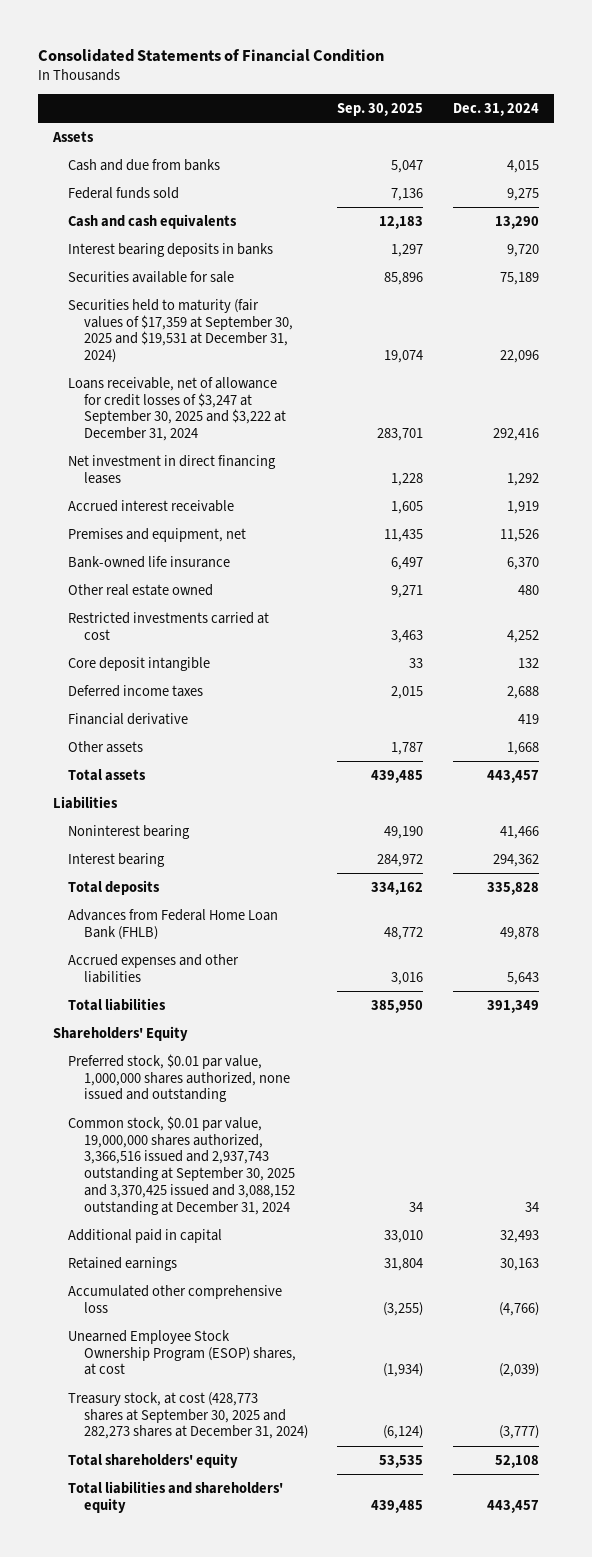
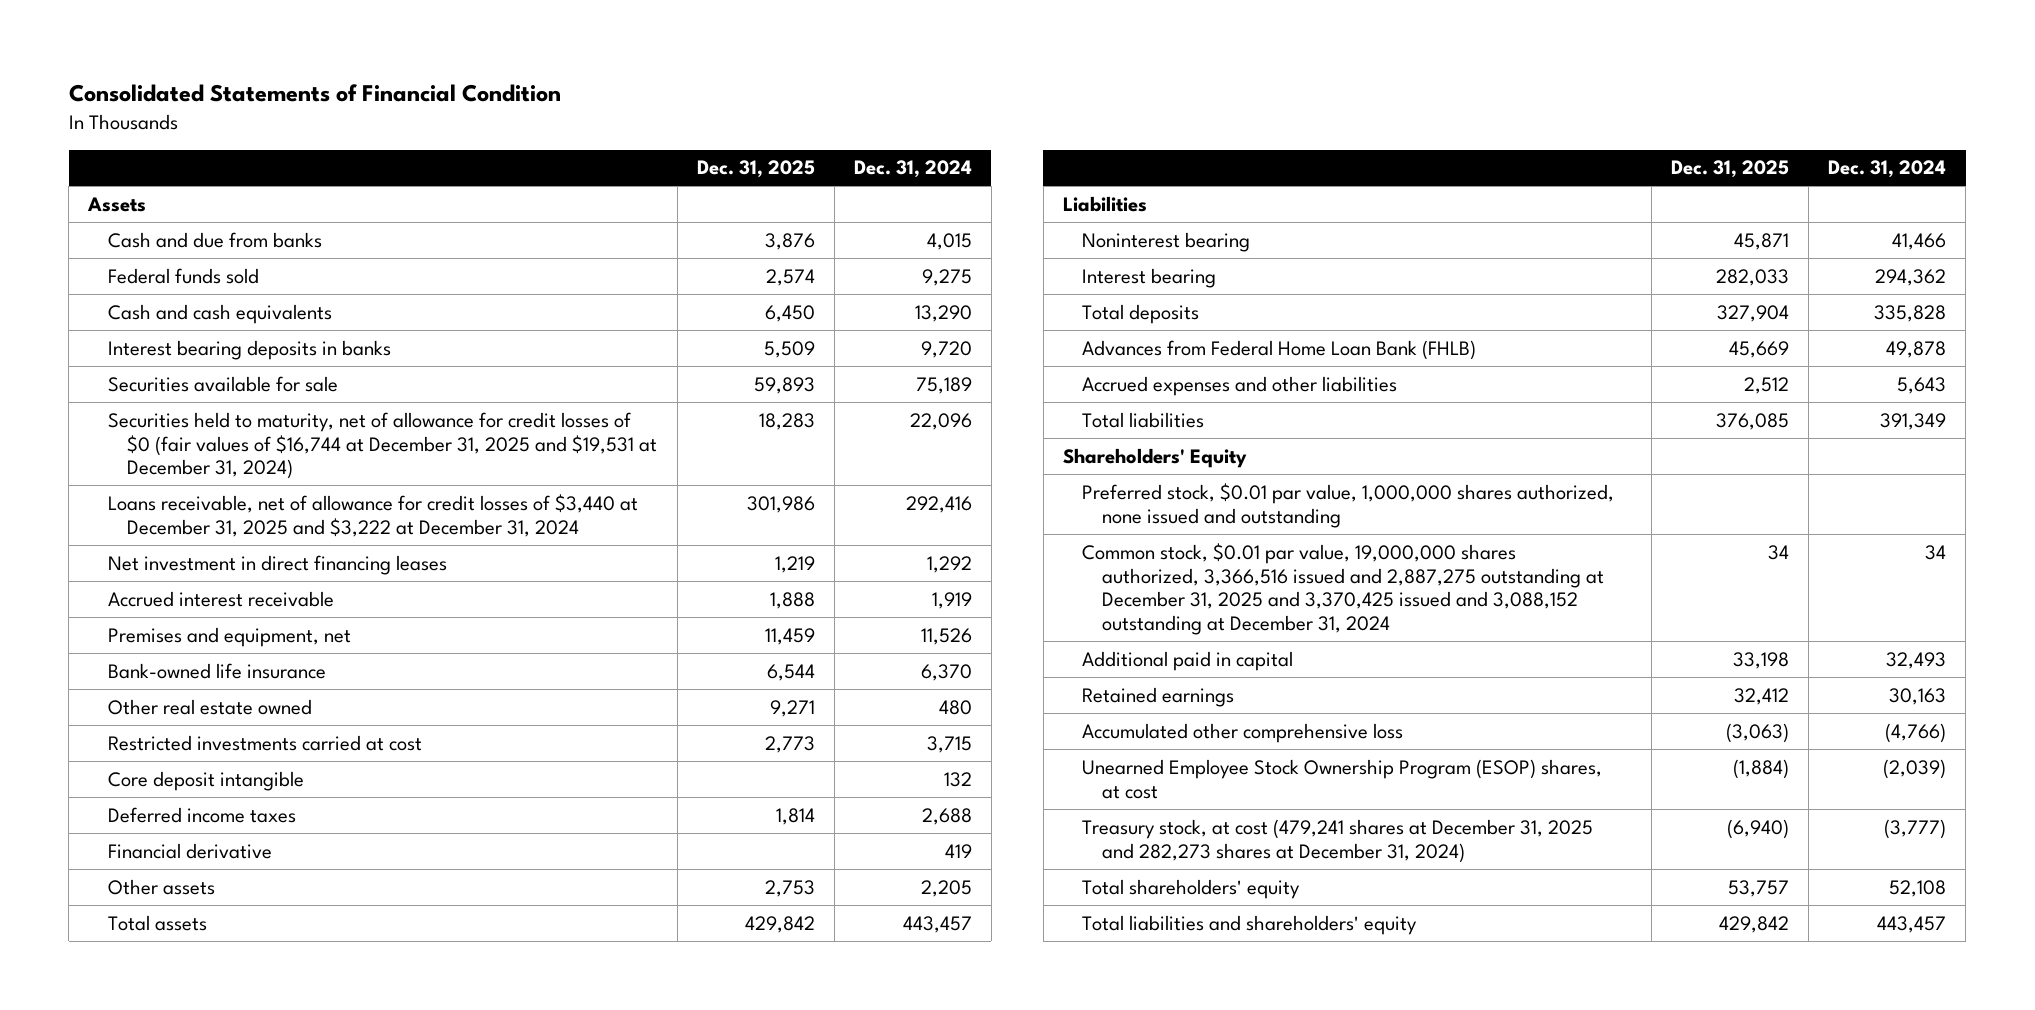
[337,102,424,116] Sep. 30, 2025 -> none
none -> [696,160,815,179] Dec. 31, 2025
[68,298,293,364] Securities held to maturity (fair values of $17,359 at September 30, 2025 and $19,531 at December 31, 2024) -> [107,411,658,480] Securities held to maturity, net of allowance for credit losses of $0 (fair values of $16,744 at December 31, 2025 and $19,531 at December 31, 2024)
[68,376,286,442] Loans receivable, net of allowance for credit losses of $3,247 at September 30, 2025 and $3,222 at December 31, 2024 -> [107,493,638,537] Loans receivable, net of allowance for credit losses of $3,440 at December 31, 2025 and $3,222 at December 31, 2024
[506,629,539,643] 4,252 -> [926,735,972,753] 3,715
[506,741,539,755] 1,668 -> [920,879,972,897] 2,205
[68,1115,295,1215] Common stock, $0.01 par value, 19,000,000 shares authorized, 3,366,516 issued and 2,937,743 outstanding at September 30, 2025 and 3,370,425 issued and 3,088,152 outstanding at December 31, 2024 -> [1082,542,1605,636] Common stock, $0.01 par value, 19,000,000 shares authorized, 3,366,516 issued and 2,887,275 outstanding at December 31, 2025 and 3,370,425 issued and 3,088,152 outstanding at December 31, 2024
[68,1391,308,1440] Treasury stock, at cost (428,773 shares at September 30, 2025 and 282,273 shares at December 31, 2024) -> [1082,818,1594,863] Treasury stock, at cost (479,241 shares at December 31, 2025 and 282,273 shares at December 31, 2024)

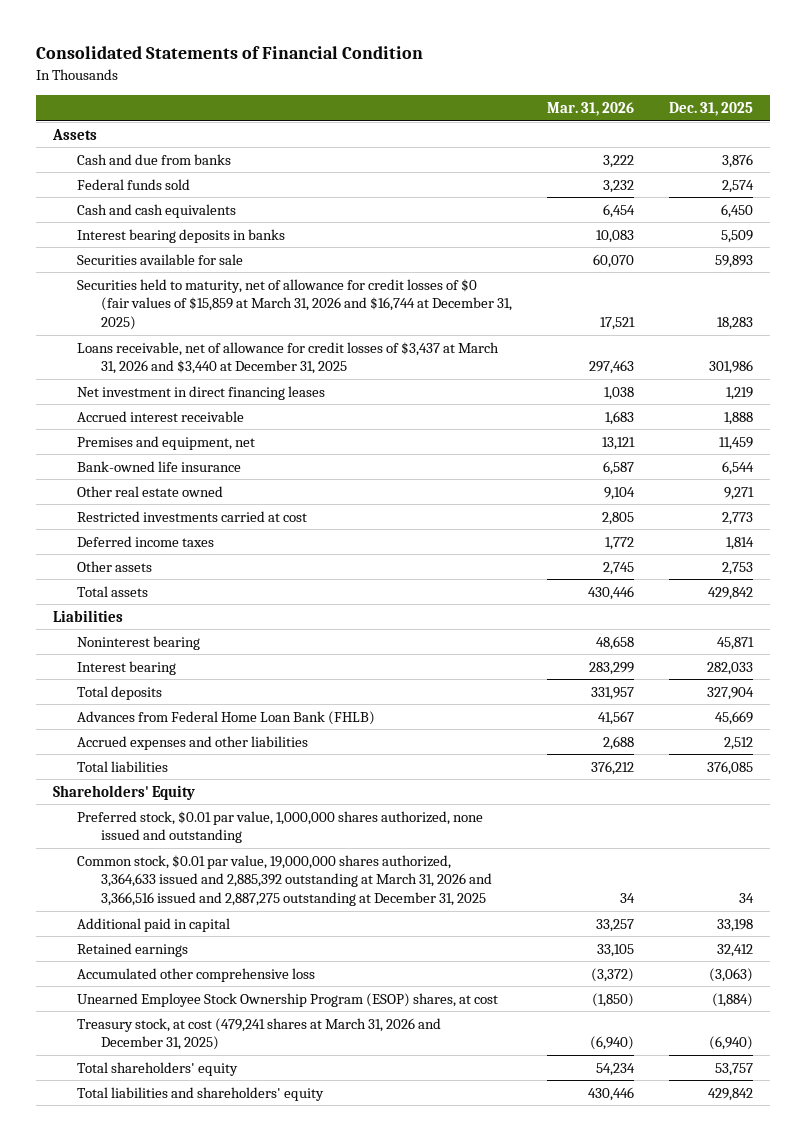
[853,160,972,179] Dec. 31, 2024 -> none
none -> [546,101,634,116] Mar. 31, 2026
[107,411,658,480] Securities held to maturity, net of allowance for credit losses of $0 (fair values of $16,744 at December 31, 2025 and $19,531 at December 31, 2024) -> [77,278,513,331] Securities held to maturity, net of allowance for credit losses of $0 (fair values of $15,859 at March 31, 2026 and $16,744 at December 31, 2025)
[107,493,638,537] Loans receivable, net of allowance for credit losses of $3,440 at December 31, 2025 and $3,222 at December 31, 2024 -> [77,341,500,375] Loans receivable, net of allowance for credit losses of $3,437 at March 31, 2026 and $3,440 at December 31, 2025
[107,770,304,791] Core deposit intangible -> none
[107,842,272,859] Financial derivative -> none
[1082,542,1605,636] Common stock, $0.01 par value, 19,000,000 shares authorized, 3,366,516 issued and 2,887,275 outstanding at December 31, 2025 and 3,370,425 issued and 3,088,152 outstanding at December 31, 2024 -> [77,854,493,907] Common stock, $0.01 par value, 19,000,000 shares authorized, 3,364,633 issued and 2,885,392 outstanding at March 31, 2026 and 3,366,516 issued and 2,887,275 outstanding at December 31, 2025
[1082,818,1594,863] Treasury stock, at cost (479,241 shares at December 31, 2025 and 282,273 shares at December 31, 2024) -> [77,1017,442,1051] Treasury stock, at cost (479,241 shares at March 31, 2026 and December 31, 2025)

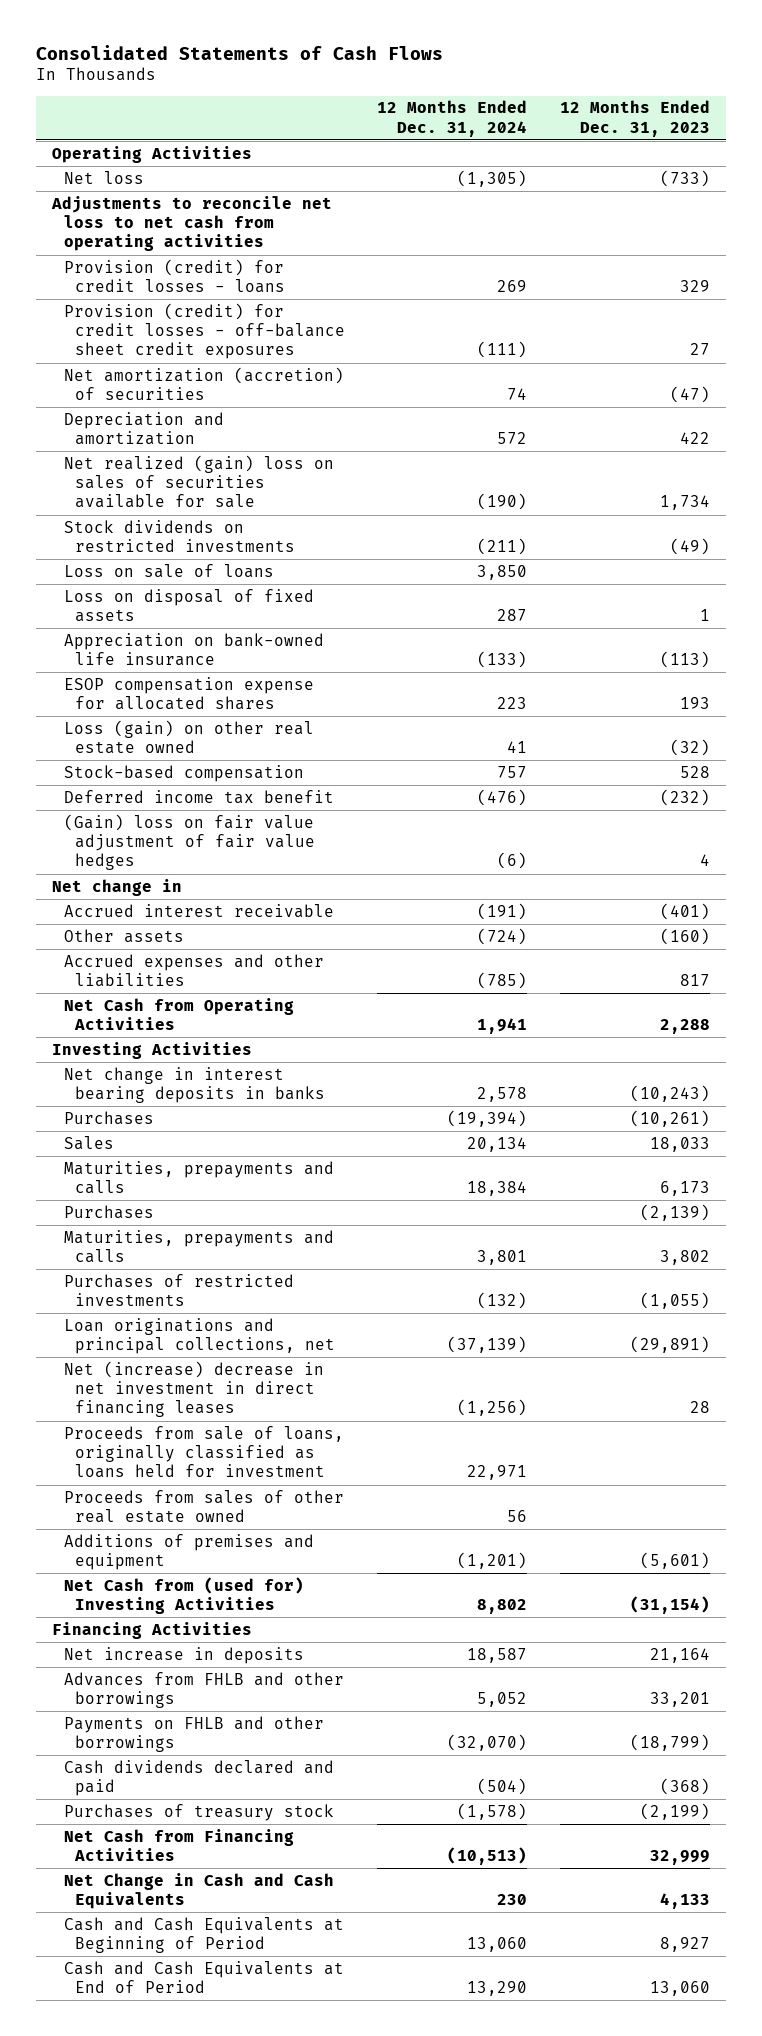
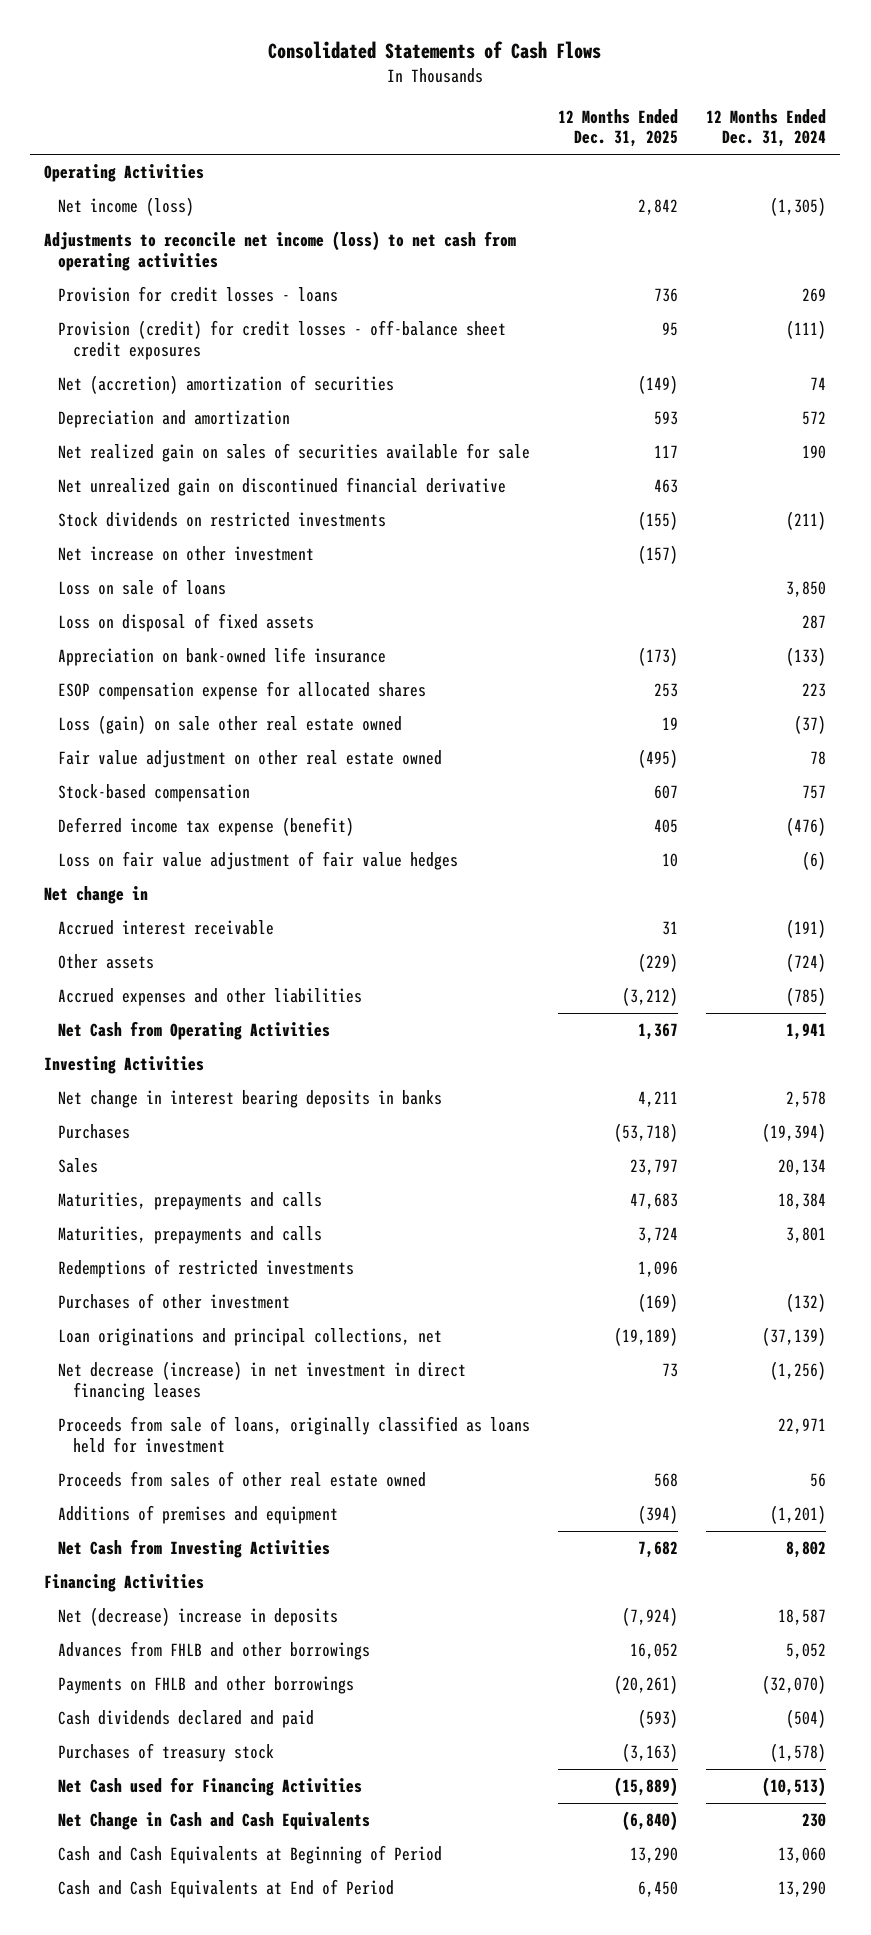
[559,100,710,137] 12 Months Ended Dec. 31, 2023 -> none
none -> [558,108,679,148] 12 Months Ended Dec. 31, 2025
[63,170,144,184] Net loss -> [58,197,195,217] Net income (loss)
[51,195,333,252] Adjustments to reconcile net loss to net cash from operating activities -> [44,231,517,272] Adjustments to reconcile net income (loss) to net cash from operating activities
[63,258,286,294] Provision (credit) for credit losses - loans -> [58,286,339,303] Provision for credit losses - loans
[63,366,344,401] Net amortization (accretion) of securities -> [58,375,395,395] Net (accretion) amortization of securities
[63,454,334,509] Net realized (gain) loss on sales of securities available for sale -> [58,443,531,463] Net realized gain on sales of securities available for sale
[477,493,528,511] (190) -> [802,445,827,460] 190
none -> [58,477,507,497] Net unrealized gain on discontinued financial derivative
none -> [58,546,315,562] Net increase on other investment
[63,719,314,755] Loss (gain) on other real estate owned -> [58,715,403,735] Loss (gain) on sale other real estate owned
[507,741,528,754] 41 -> [794,715,827,735] (37)
none -> [58,750,443,769] Fair value adjustment on other real estate owned
[63,789,334,804] Deferred income tax benefit -> [58,817,355,837] Deferred income tax expense (benefit)
[63,813,316,871] (Gain) loss on fair value adjustment of fair value hedges -> [58,851,459,871] Loss on fair value adjustment of fair value hedges
[63,1204,154,1219] Purchases -> none
none -> [58,1259,355,1279] Redemptions of restricted investments
[63,1273,294,1307] Purchases of restricted investments -> [58,1293,291,1310] Purchases of other investment
[63,1360,324,1418] Net (increase) decrease in net investment in direct financing leases -> [58,1361,467,1402] Net decrease (increase) in net investment in direct financing leases
[63,1576,304,1615] Net Cash from (used for) Investing Activities -> [58,1539,331,1559] Net Cash from Investing Activities
[63,1646,304,1664] Net increase in deposits -> [58,1607,339,1627] Net (decrease) increase in deposits
[63,1828,294,1862] Net Cash from Financing Activities -> [58,1777,363,1797] Net Cash used for Financing Activities

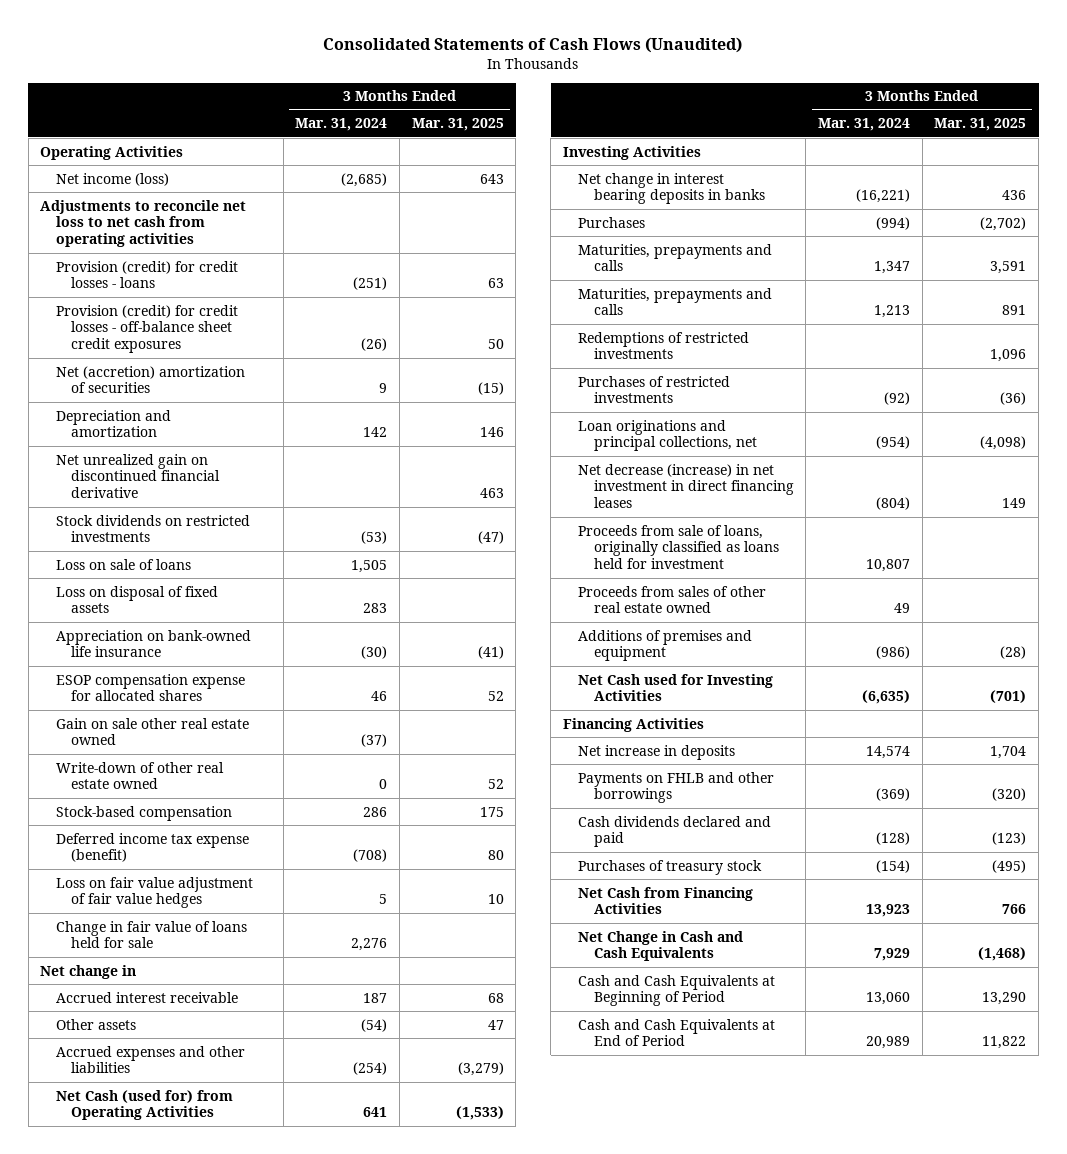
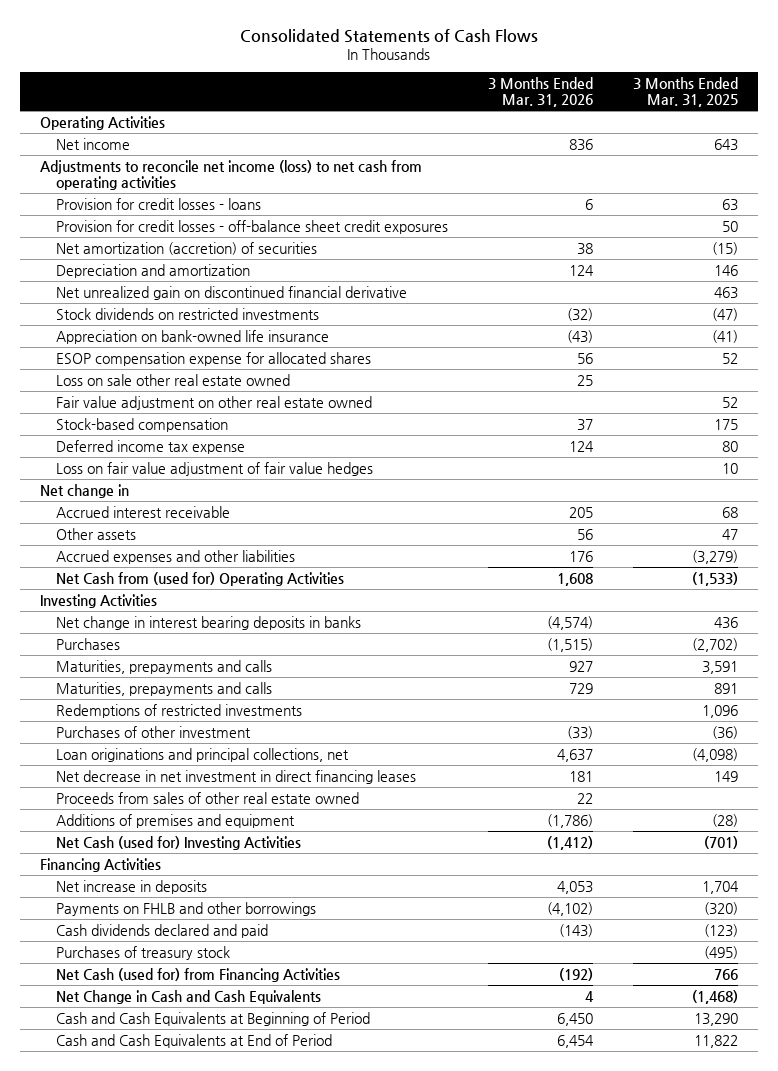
[323,36,743,53] Consolidated Statements of Cash Flows (Unaudited) -> [239,28,538,43] Consolidated Statements of Cash Flows
[295,118,388,132] Mar. 31, 2024 -> none
none -> [487,76,593,108] 3 Months Ended Mar. 31, 2026
[55,172,169,186] Net income (loss) -> [55,137,130,150] Net income
[40,199,247,248] Adjustments to reconcile net loss to net cash from operating activities -> [40,159,423,191] Adjustments to reconcile net income (loss) to net cash from operating activities
[55,260,238,289] Provision (credit) for credit losses - loans -> [55,197,261,210] Provision for credit losses - loans
[55,304,238,354] Provision (credit) for credit losses - off-balance sheet credit exposures -> [55,219,448,234] Provision for credit losses - off-balance sheet credit exposures
[55,365,245,394] Net (accretion) amortization of securities -> [55,241,317,255] Net amortization (accretion) of securities
[55,558,191,570] Loss on sale of loans -> none
[55,585,218,614] Loss on disposal of fixed assets -> none
[55,761,224,790] Write-down of other real estate owned -> none
[55,717,249,746] Gain on sale other real estate owned -> [55,373,290,386] Loss on sale other real estate owned
none -> [55,395,372,410] Fair value adjustment on other real estate owned
[55,832,249,863] Deferred income tax expense (benefit) -> [55,439,245,454] Deferred income tax expense
[55,920,247,949] Change in fair value of loans held for sale -> none
[55,1089,233,1121] Net Cash (used for) from Operating Activities -> [55,571,344,586] Net Cash from (used for) Operating Activities
[578,375,731,404] Purchases of restricted investments -> [55,725,251,738] Purchases of other investment
[578,524,779,570] Proceeds from sale of loans, originally classified as loans held for investment -> none
[578,463,794,509] Net decrease (increase) in net investment in direct financing leases -> [55,769,416,784] Net decrease in net investment in direct financing leases
[578,673,774,702] Net Cash used for Investing Activities -> [55,835,301,850] Net Cash (used for) Investing Activities
[578,886,754,915] Net Cash from Financing Activities -> [55,967,340,982] Net Cash (used for) from Financing Activities

